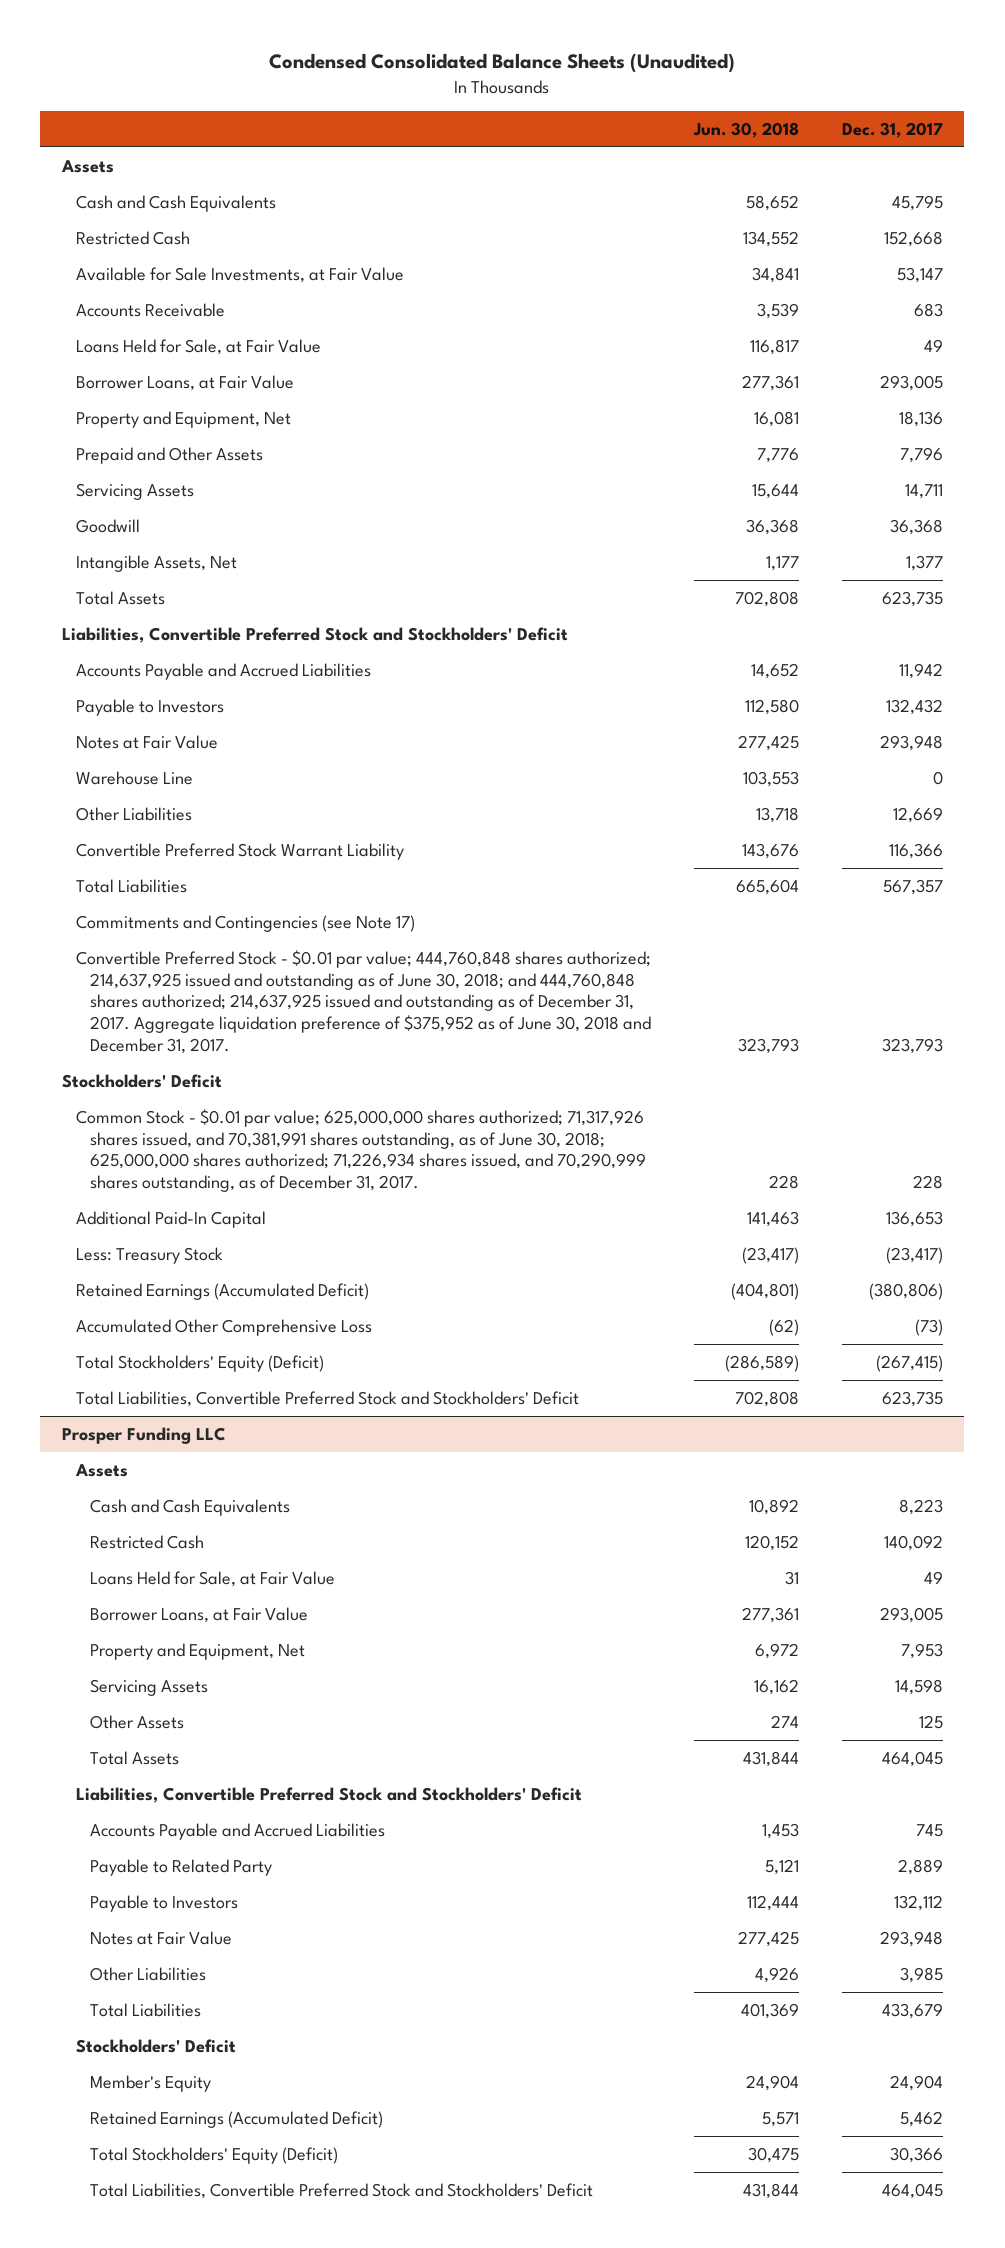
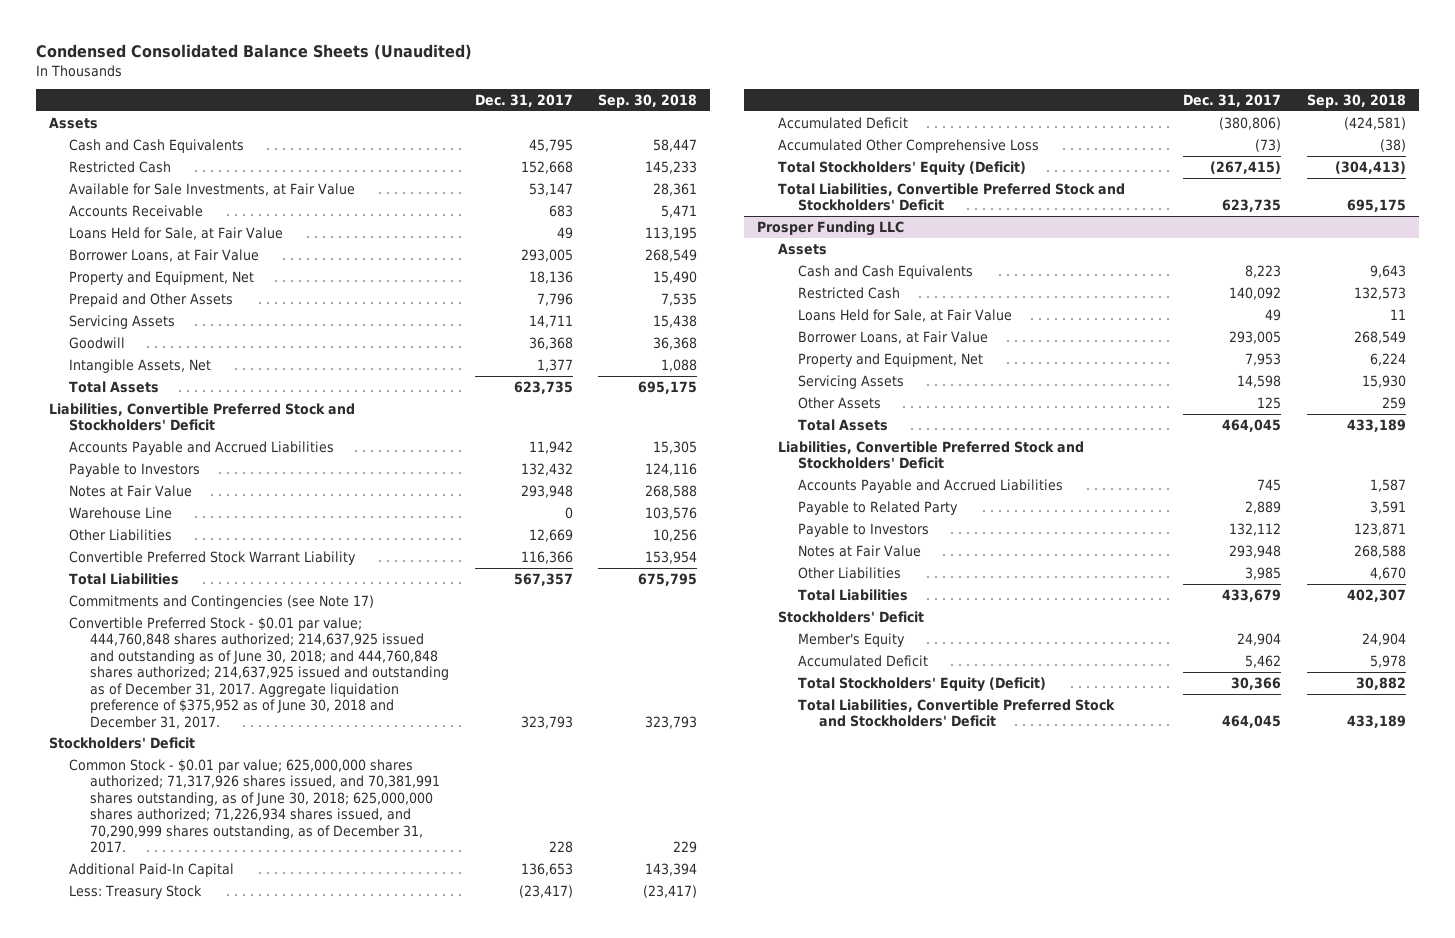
[693,121,800,138] Jun. 30, 2018 -> none
none -> [598,93,698,108] Sep. 30, 2018
[76,1282,370,1300] Retained Earnings (Accumulated Deficit) -> [777,116,908,129] Accumulated Deficit
[90,2110,384,2128] Retained Earnings (Accumulated Deficit) -> [798,654,929,667] Accumulated Deficit

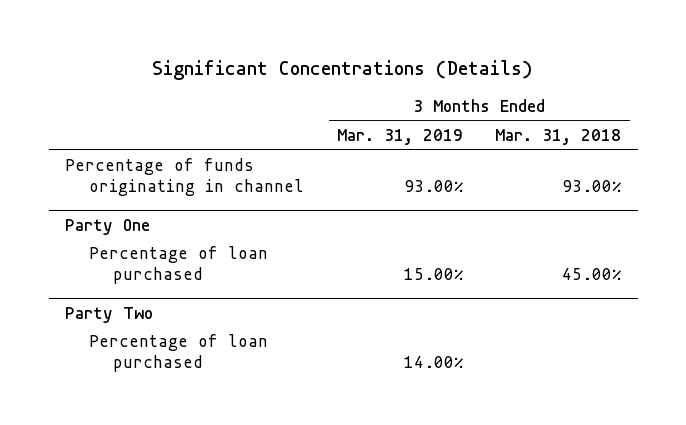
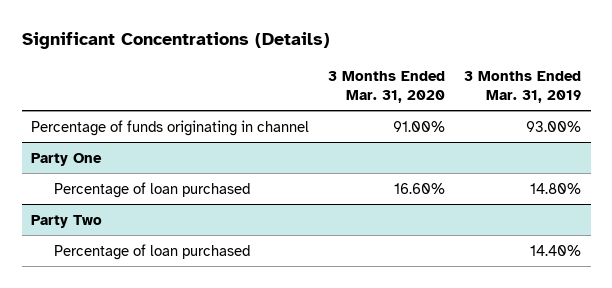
[495,129,622,146] Mar. 31, 2018 -> none
none -> [328,70,446,103] 3 Months Ended Mar. 31, 2020
[403,267,463,280] 15.00% -> [530,182,582,194] 14.80%
[403,355,463,368] 14.00% -> [530,244,582,256] 14.40%

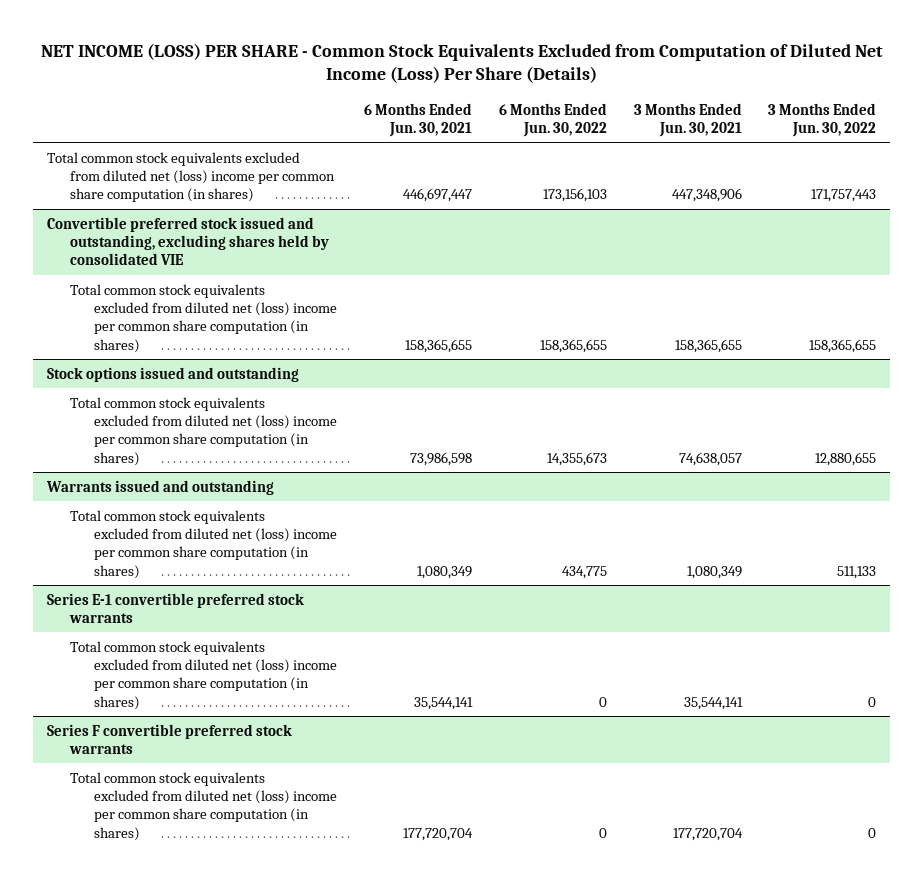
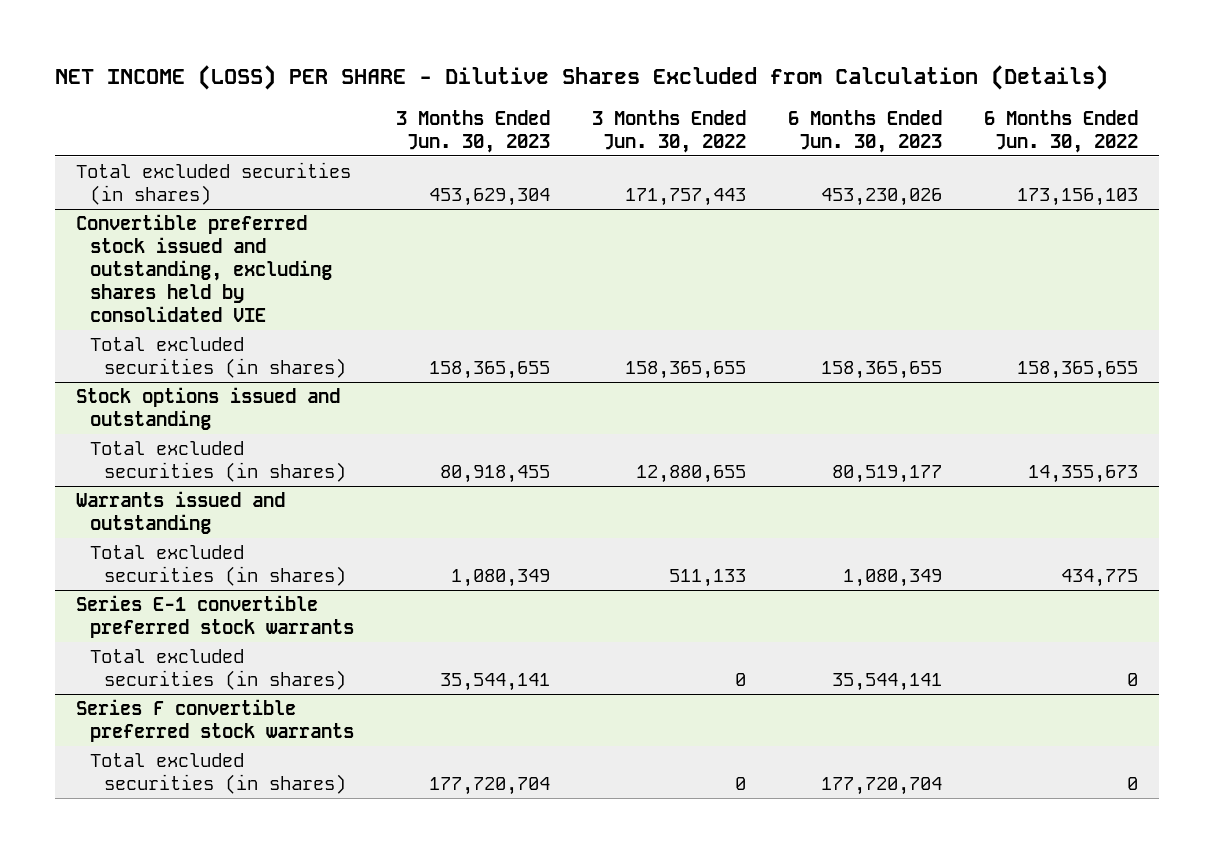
[40,42,883,84] NET INCOME (LOSS) PER SHARE - Common Stock Equivalents Excluded from Computation of Diluted Net Income (Loss) Per Share (Details) -> [54,65,1108,91] NET INCOME (LOSS) PER SHARE - Dilutive Shares Excluded from Calculation (Details)
[363,102,472,138] 6 Months Ended Jun. 30, 2021 -> none
[633,102,742,138] 3 Months Ended Jun. 30, 2021 -> none
none -> [395,109,550,153] 3 Months Ended Jun. 30, 2023
none -> [787,109,942,153] 6 Months Ended Jun. 30, 2023
[46,151,336,203] Total common stock equivalents excluded from diluted net (loss) income per common share computation (in shares) -> [75,162,351,206] Total excluded securities (in shares)
[70,283,338,353] Total common stock equivalents excluded from diluted net (loss) income per common share computation (in shares) -> [89,337,347,379] Total excluded securities (in shares)
[70,396,338,466] Total common stock equivalents excluded from diluted net (loss) income per common share computation (in shares) -> [89,441,347,483] Total excluded securities (in shares)
[70,509,338,579] Total common stock equivalents excluded from diluted net (loss) income per common share computation (in shares) -> [89,545,347,587] Total excluded securities (in shares)
[70,640,338,710] Total common stock equivalents excluded from diluted net (loss) income per common share computation (in shares) -> [89,649,347,691] Total excluded securities (in shares)
[70,771,338,841] Total common stock equivalents excluded from diluted net (loss) income per common share computation (in shares) -> [89,753,347,795] Total excluded securities (in shares)

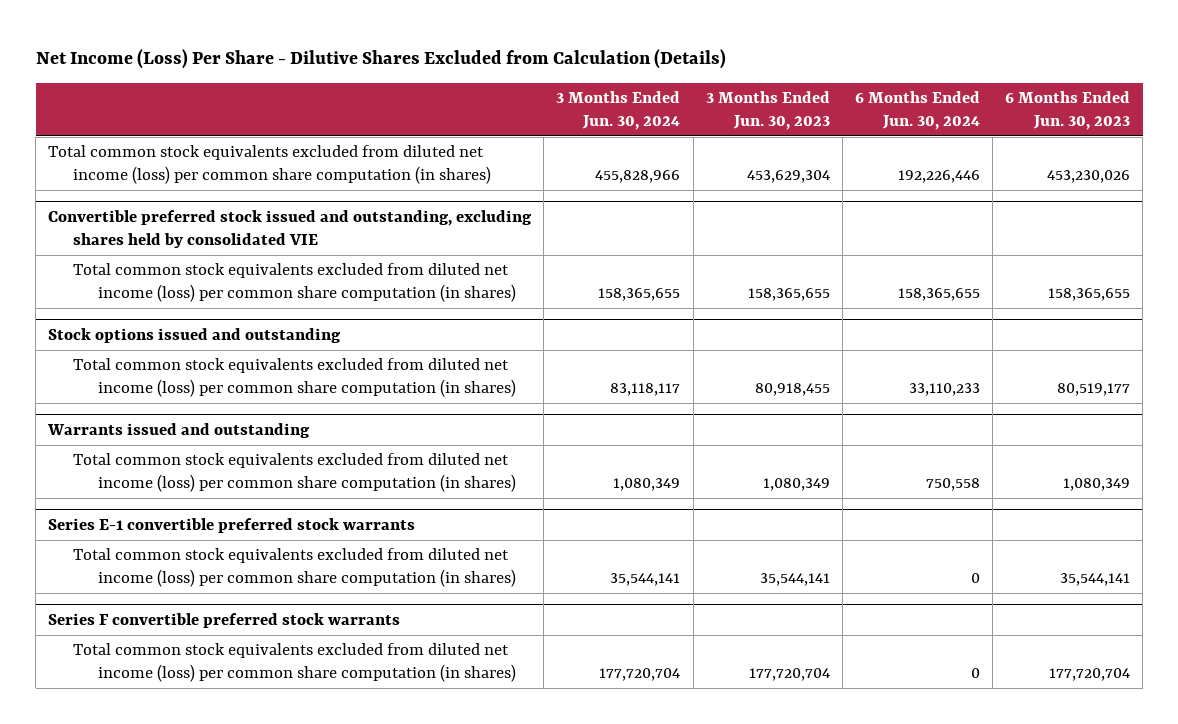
[54,65,1108,91] NET INCOME (LOSS) PER SHARE - Dilutive Shares Excluded from Calculation (Details) -> [35,49,726,70] Net Income (Loss) Per Share - Dilutive Shares Excluded from Calculation (Details)
[591,109,746,153] 3 Months Ended Jun. 30, 2022 -> none
[983,109,1138,153] 6 Months Ended Jun. 30, 2022 -> none
none -> [556,91,681,131] 3 Months Ended Jun. 30, 2024
none -> [854,91,980,131] 6 Months Ended Jun. 30, 2024
[75,162,351,206] Total excluded securities (in shares) -> [48,145,492,185] Total common stock equivalents excluded from diluted net income (loss) per common share computation (in shares)
[89,337,347,379] Total excluded securities (in shares) -> [73,263,517,303] Total common stock equivalents excluded from diluted net income (loss) per common share computation (in shares)
[89,441,347,483] Total excluded securities (in shares) -> [73,358,517,398] Total common stock equivalents excluded from diluted net income (loss) per common share computation (in shares)
[89,545,347,587] Total excluded securities (in shares) -> [73,453,517,493] Total common stock equivalents excluded from diluted net income (loss) per common share computation (in shares)
[89,649,347,691] Total excluded securities (in shares) -> [73,548,517,588] Total common stock equivalents excluded from diluted net income (loss) per common share computation (in shares)
[89,753,347,795] Total excluded securities (in shares) -> [73,643,517,683] Total common stock equivalents excluded from diluted net income (loss) per common share computation (in shares)

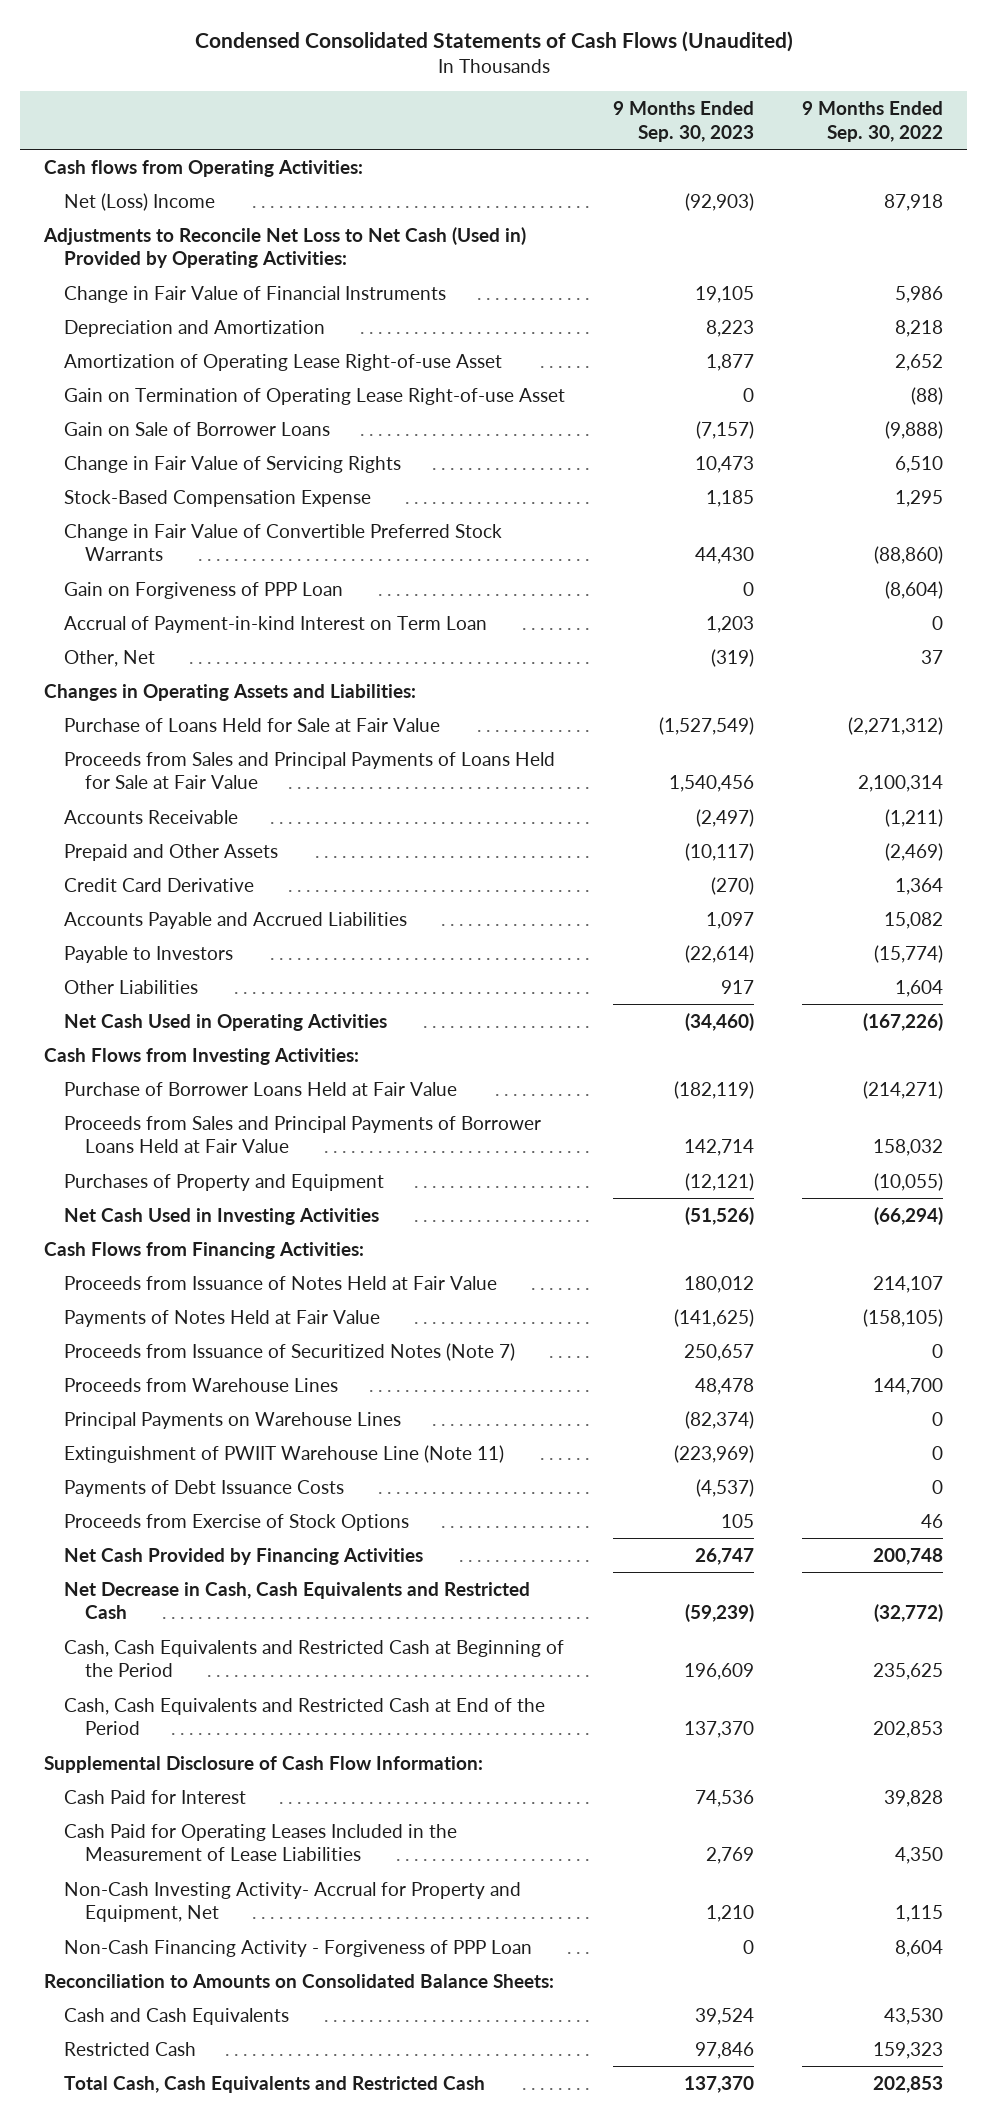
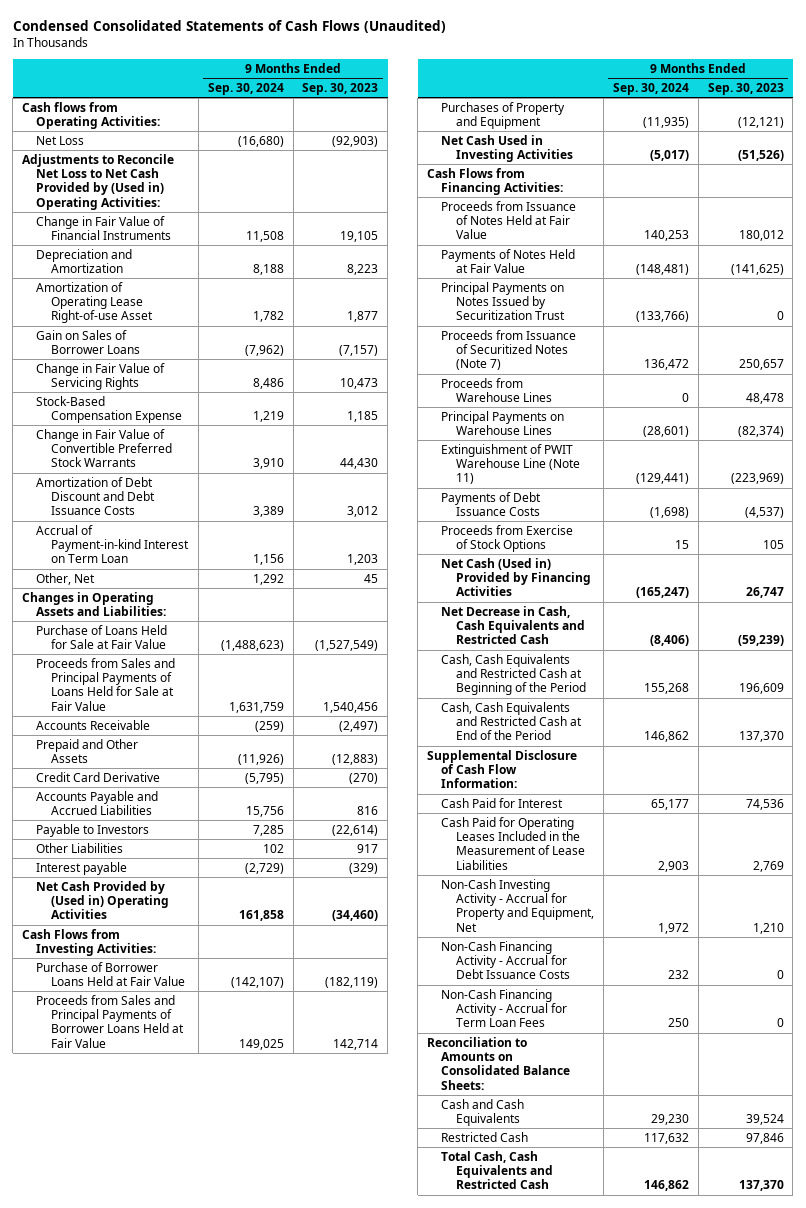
[802,101,944,142] 9 Months Ended Sep. 30, 2022 -> none
none -> [207,82,284,95] Sep. 30, 2024
[64,192,216,211] Net (Loss) Income -> [36,135,85,145] Net Loss
[42,226,526,269] Adjustments to Reconcile Net Loss to Net Cash (Used in) Provided by Operating Activities: -> [22,153,175,210] Adjustments to Reconcile Net Loss to Net Cash Provided by (Used in) Operating Activities:
[64,387,566,405] Gain on Termination of Operating Lease Right-of-use Asset -> none
[64,421,331,436] Gain on Sale of Borrower Loans -> [36,329,140,355] Gain on Sales of Borrower Loans
[64,581,344,599] Gain on Forgiveness of PPP Loan -> none
none -> [36,476,155,516] Amortization of Debt Discount and Debt Issuance Costs
[711,648,755,667] (319) -> [364,573,379,583] 45
[685,842,755,861] (10,117) -> [332,754,379,766] (12,883)
[706,911,755,929] 1,097 -> [357,806,379,816] 816
none -> [36,861,128,875] Interest payable
[64,1013,388,1031] Net Cash Used in Operating Activities -> [36,880,169,920] Net Cash Provided by (Used in) Operating Activities
none -> [441,281,565,321] Principal Payments on Notes Issued by Securitization Trust
[64,1444,505,1463] Extinguishment of PWIIT Warehouse Line (Note 11) -> [441,443,580,485] Extinguishment of PWIT Warehouse Line (Note 11)
[64,1547,424,1565] Net Cash Provided by Financing Activities -> [441,557,591,597] Net Cash (Used in) Provided by Financing Activities
[64,1939,533,1957] Non-Cash Financing Activity - Forgiveness of PPP Loan -> none
[64,1881,522,1923] Non-Cash Investing Activity- Accrual for Property and Equipment, Net -> [441,878,594,932] Non-Cash Investing Activity - Accrual for Property and Equipment, Net
none -> [441,940,570,980] Non-Cash Financing Activity - Accrual for Debt Issuance Costs
none -> [441,988,567,1028] Non-Cash Financing Activity - Accrual for Term Loan Fees

